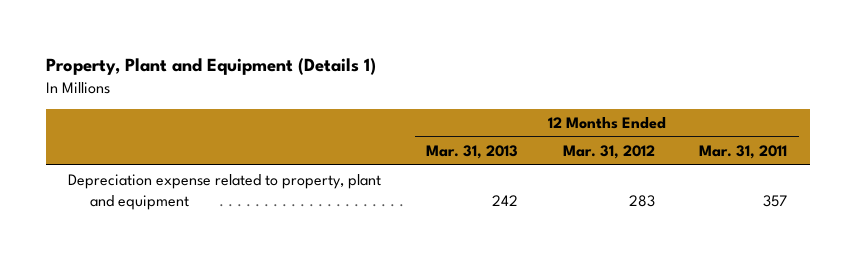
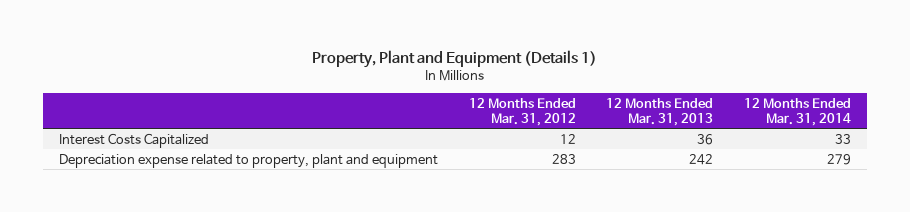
[699,145,788,160] Mar. 31, 2011 -> none
none -> [744,97,852,126] 12 Months Ended Mar. 31, 2014
none -> [58,132,209,148] Interest Costs Capitalized

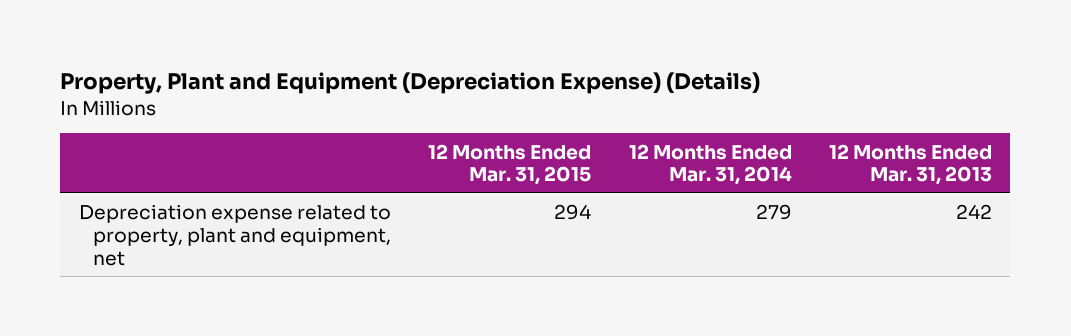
[312,50,598,69] Property, Plant and Equipment (Details 1) -> [60,72,761,95] Property, Plant and Equipment (Depreciation Expense) (Details)
[468,97,576,126] 12 Months Ended Mar. 31, 2012 -> none
none -> [428,143,592,186] 12 Months Ended Mar. 31, 2015
[58,132,209,148] Interest Costs Capitalized -> none
[58,153,438,168] Depreciation expense related to property, plant and equipment -> [78,204,391,266] Depreciation expense related to property, plant and equipment, net

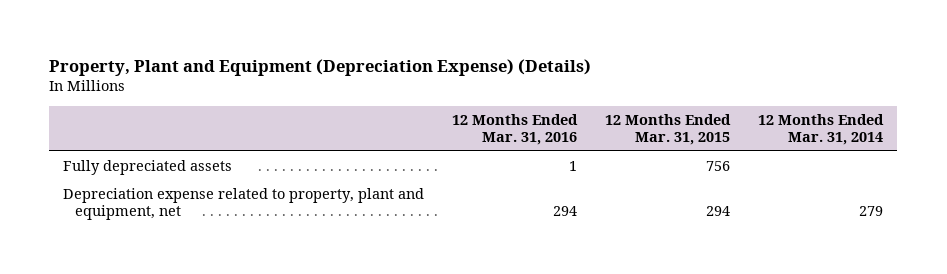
[828,143,992,186] 12 Months Ended Mar. 31, 2013 -> none
none -> [452,113,579,146] 12 Months Ended Mar. 31, 2016
none -> [63,160,233,176] Fully depreciated assets

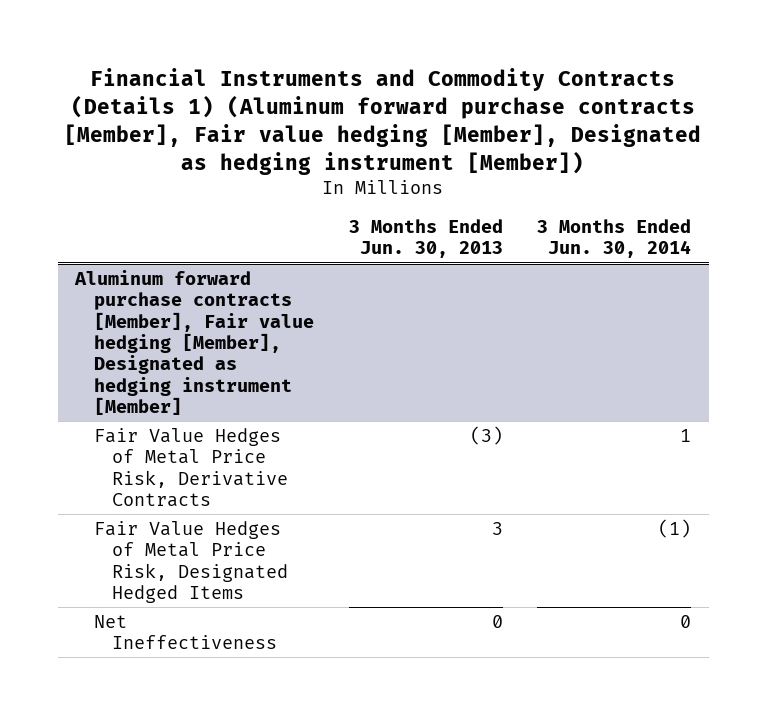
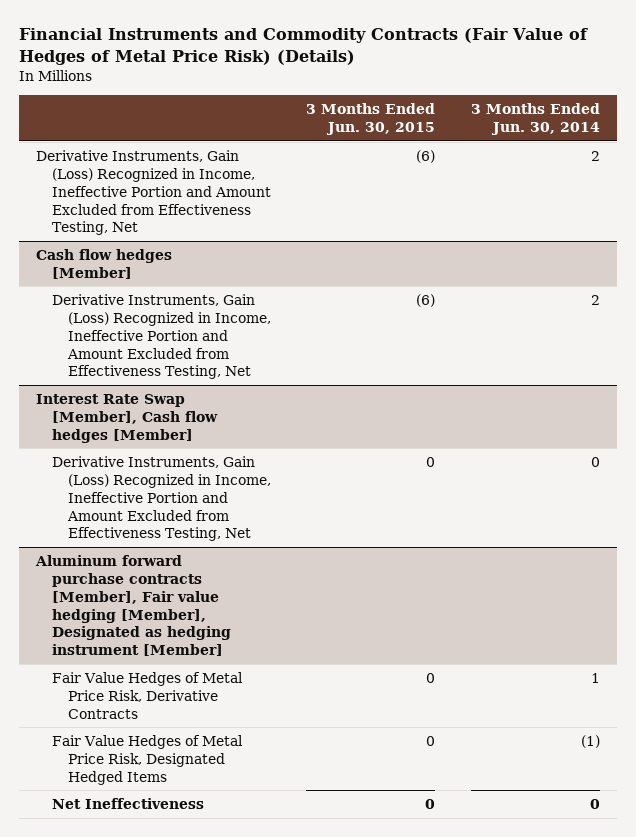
[64,68,702,175] Financial Instruments and Commodity Contracts (Details 1) (Aluminum forward purchase contracts [Member], Fair value hedging [Member], Designated as hedging instrument [Member]) -> [18,28,588,66] Financial Instruments and Commodity Contracts (Fair Value of Hedges of Metal Price Risk) (Details)
[348,219,503,259] 3 Months Ended Jun. 30, 2013 -> none
none -> [306,103,436,135] 3 Months Ended Jun. 30, 2015
none -> [36,149,272,236] Derivative Instruments, Gain (Loss) Recognized in Income, Ineffective Portion and Amount Excluded from Effectiveness Testing, Net
none -> [36,248,173,279] Cash flow hedges [Member]
none -> [52,293,271,380] Derivative Instruments, Gain (Loss) Recognized in Income, Ineffective Portion and Amount Excluded from Effectiveness Testing, Net
none -> [36,393,219,443] Interest Rate Swap [Member], Cash flow hedges [Member]
none -> [52,455,271,542] Derivative Instruments, Gain (Loss) Recognized in Income, Ineffective Portion and Amount Excluded from Effectiveness Testing, Net

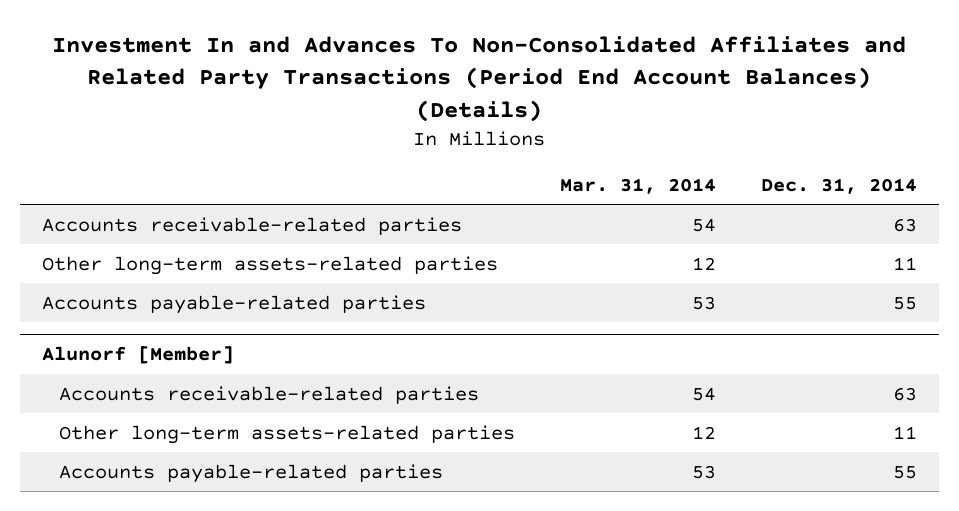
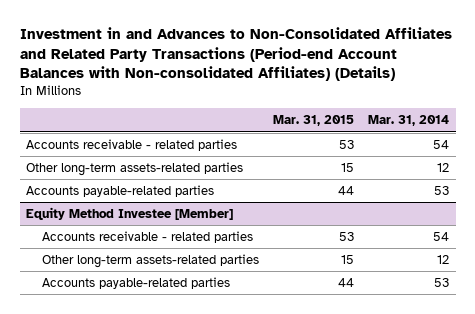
[52,36,907,122] Investment In and Advances To Non-Consolidated Affiliates and Related Party Transactions (Period End Account Balances) (Details) -> [19,27,452,82] Investment in and Advances to Non-Consolidated Affiliates and Related Party Transactions (Period-end Account Balances with Non-consolidated Affiliates) (Details)
[760,177,917,194] Dec. 31, 2014 -> none
none -> [273,115,355,127] Mar. 31, 2015
[42,216,463,235] Accounts receivable-related parties -> [26,139,238,152] Accounts receivable - related parties
[42,346,235,365] Alunorf [Member] -> [26,207,234,221] Equity Method Investee [Member]
[58,385,479,404] Accounts receivable-related parties -> [42,231,254,244] Accounts receivable - related parties

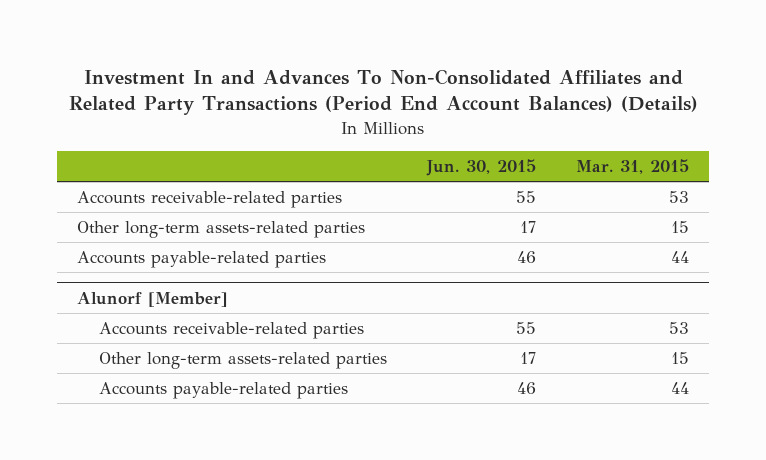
[19,27,452,82] Investment in and Advances to Non-Consolidated Affiliates and Related Party Transactions (Period-end Account Balances with Non-consolidated Affiliates) (Details) -> [69,68,699,116] Investment In and Advances To Non-Consolidated Affiliates and Related Party Transactions (Period End Account Balances) (Details)
[367,115,449,127] Mar. 31, 2014 -> none
none -> [426,158,537,176] Jun. 30, 2015
[26,139,238,152] Accounts receivable - related parties -> [77,191,343,209] Accounts receivable-related parties
[26,207,234,221] Equity Method Investee [Member] -> [77,291,229,307] Alunorf [Member]
[42,231,254,244] Accounts receivable - related parties -> [99,322,365,340] Accounts receivable-related parties

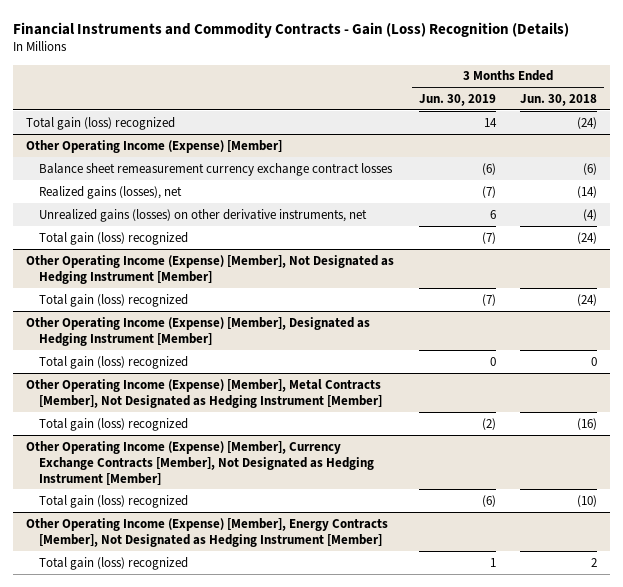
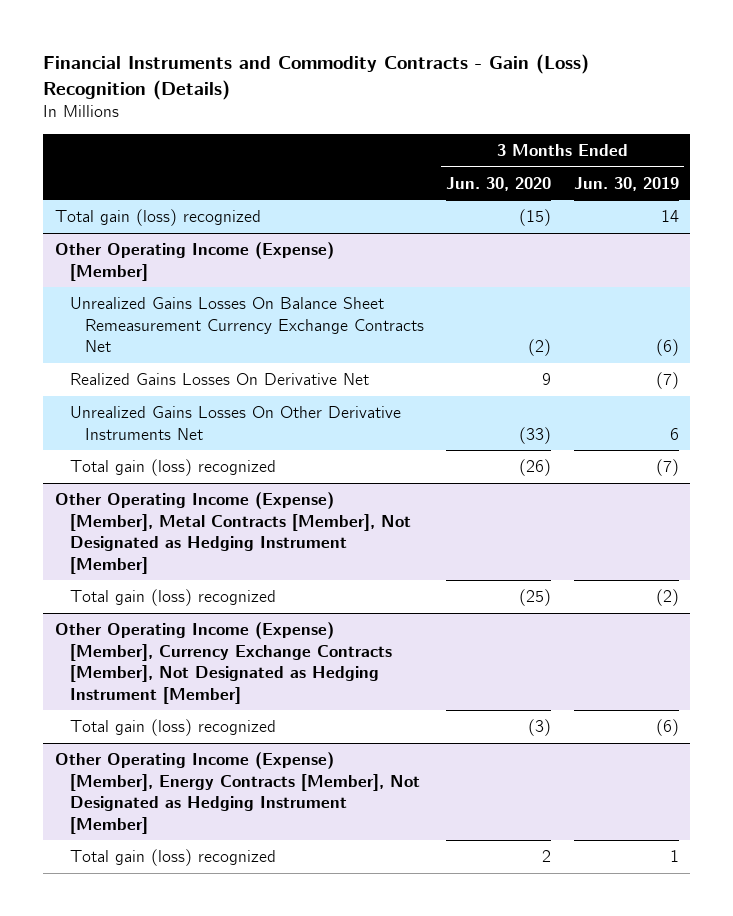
[520,93,598,106] Jun. 30, 2018 -> none
none -> [446,176,552,191] Jun. 30, 2020
[39,231,189,245] Total gain (loss) recognized -> none
[25,254,394,284] Other Operating Income (Expense) [Member], Not Designated as Hedging Instrument [Member] -> none
[39,162,394,176] Balance sheet remeasurement currency exchange contract losses -> [69,297,425,353] Unrealized Gains Losses On Balance Sheet Remeasurement Currency Exchange Contracts Net
[39,185,183,199] Realized gains (losses), net -> [69,373,369,386] Realized Gains Losses On Derivative Net
[39,208,368,222] Unrealized gains (losses) on other derivative instruments, net -> [69,406,401,440] Unrealized Gains Losses On Other Derivative Instruments Net
[25,316,370,346] Other Operating Income (Expense) [Member], Designated as Hedging Instrument [Member] -> none
[39,355,189,369] Total gain (loss) recognized -> none

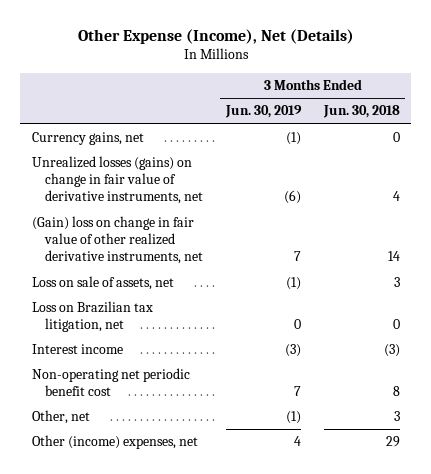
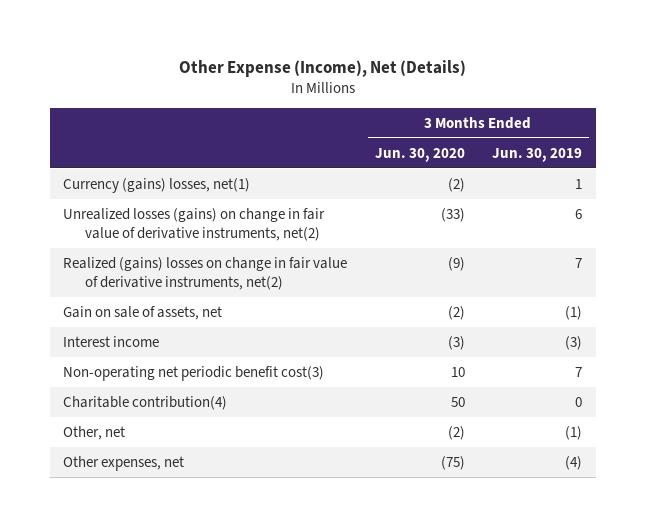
[322,105,400,119] Jun. 30, 2018 -> none
none -> [374,147,465,162] Jun. 30, 2020
[31,301,153,333] Loss on Brazilian tax litigation, net -> none
[31,132,144,146] Currency gains, net -> [63,177,251,193] Currency (gains) losses, net(1)
[286,132,302,146] (1) -> [575,178,583,189] 1
[31,156,204,205] Unrealized losses (gains) on change in fair value of derivative instruments, net -> [63,207,326,242] Unrealized losses (gains) on change in fair value of derivative instruments, net(2)
[284,190,302,205] (6) -> [575,208,583,219] 6
[31,216,204,265] (Gain) loss on change in fair value of other realized derivative instruments, net -> [63,256,348,291] Realized (gains) losses on change in fair value of derivative instruments, net(2)
[31,276,174,291] Loss on sale of assets, net -> [63,305,223,320] Gain on sale of assets, net
[31,368,190,397] Non-operating net periodic benefit cost -> [63,365,325,381] Non-operating net periodic benefit cost(3)
none -> [63,395,228,410] Charitable contribution(4)
[31,435,198,450] Other (income) expenses, net -> [63,455,185,471] Other expenses, net
[294,436,302,447] 4 -> [565,455,583,470] (4)

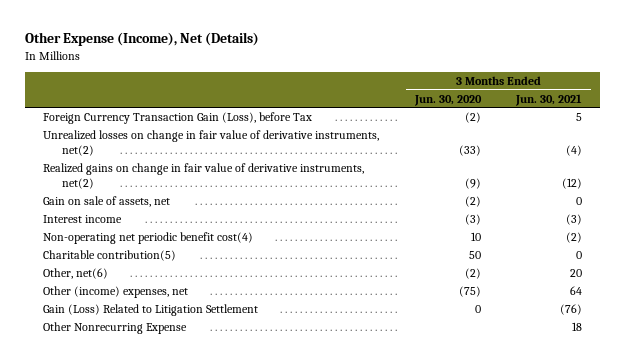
[492,147,583,162] Jun. 30, 2019 -> none
none -> [515,93,583,106] Jun. 30, 2021
[63,177,251,193] Currency (gains) losses, net(1) -> none
none -> [42,112,312,125] Foreign Currency Transaction Gain (Loss), before Tax
[63,207,326,242] Unrealized losses (gains) on change in fair value of derivative instruments, net(2) -> [42,130,379,156] Unrealized losses on change in fair value of derivative instruments, net(2)
[63,256,348,291] Realized (gains) losses on change in fair value of derivative instruments, net(2) -> [42,163,364,189] Realized gains on change in fair value of derivative instruments, net(2)
[63,365,325,381] Non-operating net periodic benefit cost(3) -> [42,232,253,245] Non-operating net periodic benefit cost(4)
[63,395,228,410] Charitable contribution(4) -> [42,250,176,262] Charitable contribution(5)
[63,425,126,440] Other, net -> [42,268,108,280] Other, net(6)
[63,455,185,471] Other expenses, net -> [42,286,188,299] Other (income) expenses, net
none -> [42,304,258,317] Gain (Loss) Related to Litigation Settlement
none -> [42,322,187,335] Other Nonrecurring Expense

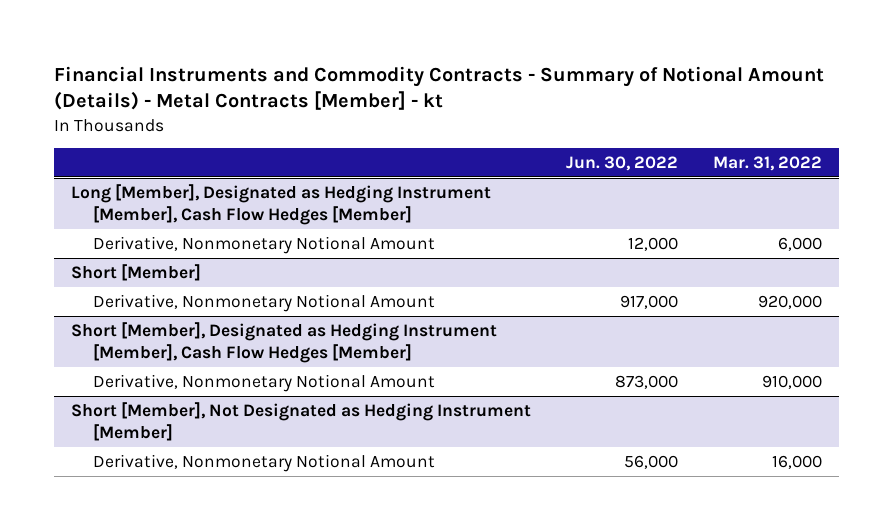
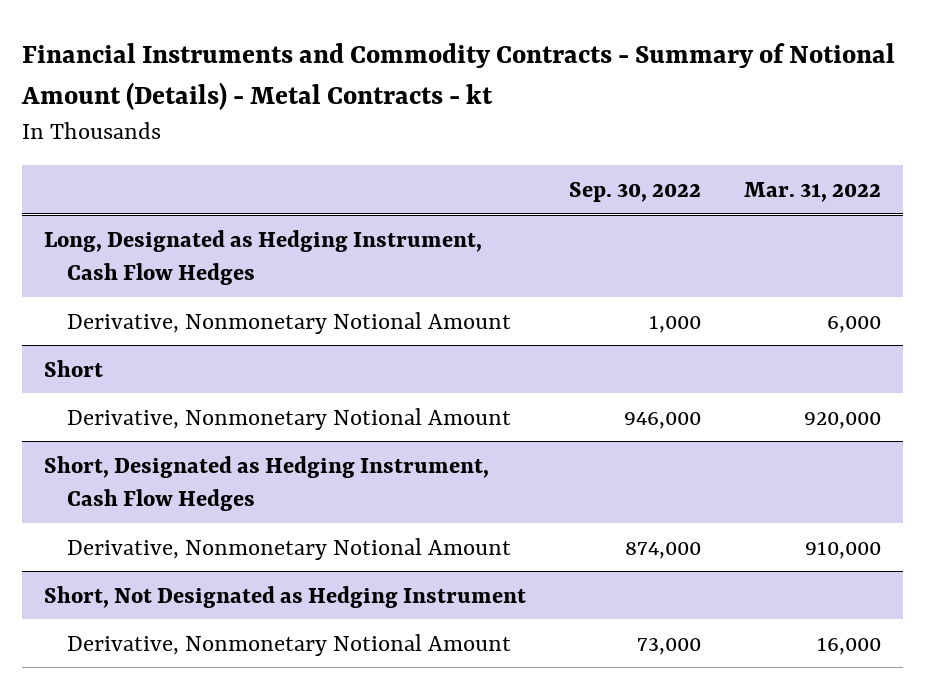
[53,65,824,111] Financial Instruments and Commodity Contracts - Summary of Notional Amount (Details) - Metal Contracts [Member] - kt -> [21,43,896,110] Financial Instruments and Commodity Contracts - Summary of Notional Amount (Details) - Metal Contracts - kt
[566,155,679,171] Jun. 30, 2022 -> none
none -> [568,181,701,202] Sep. 30, 2022
[71,183,492,225] Long [Member], Designated as Hedging Instrument [Member], Cash Flow Hedges [Member] -> [43,229,482,286] Long, Designated as Hedging Instrument, Cash Flow Hedges
[71,263,202,281] Short [Member] -> [43,359,103,377] Short
[71,321,498,363] Short [Member], Designated as Hedging Instrument [Member], Cash Flow Hedges [Member] -> [43,455,489,512] Short, Designated as Hedging Instrument, Cash Flow Hedges
[71,401,532,441] Short [Member], Not Designated as Hedging Instrument [Member] -> [43,585,526,608] Short, Not Designated as Hedging Instrument

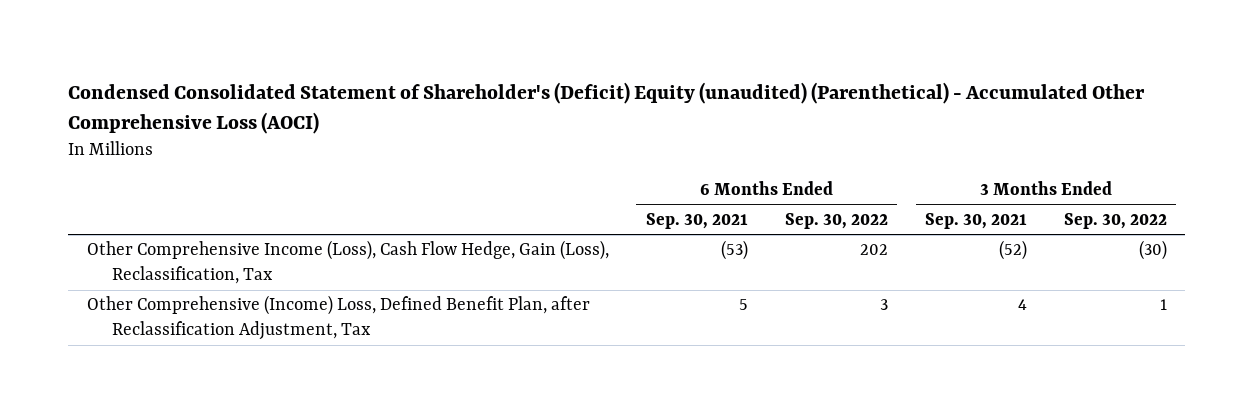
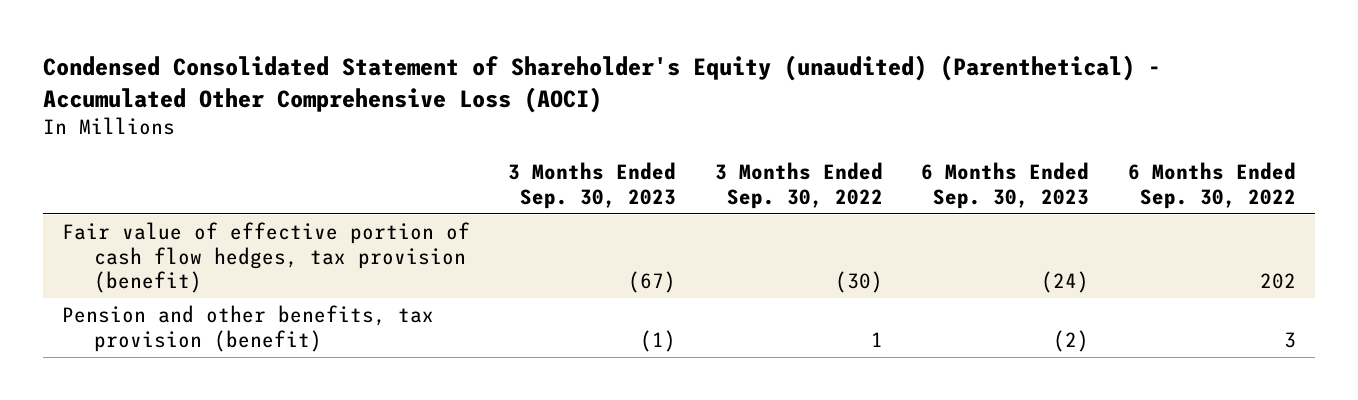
[68,81,1146,134] Condensed Consolidated Statement of Shareholder's (Deficit) Equity (unaudited) (Parenthetical) - Accumulated Other Comprehensive Loss (AOCI) -> [42,54,1161,113] Condensed Consolidated Statement of Shareholder's Equity (unaudited) (Parenthetical) - Accumulated Other Comprehensive Loss (AOCI)
[645,213,748,230] Sep. 30, 2021 -> none
[924,213,1027,230] Sep. 30, 2021 -> none
none -> [508,162,677,209] 3 Months Ended Sep. 30, 2023
none -> [921,162,1090,209] 6 Months Ended Sep. 30, 2023
[86,240,609,285] Other Comprehensive Income (Loss), Cash Flow Hedge, Gain (Loss), Reclassification, Tax -> [62,222,471,294] Fair value of effective portion of cash flow hedges, tax provision (benefit)
[86,295,590,341] Other Comprehensive (Income) Loss, Defined Benefit Plan, after Reclassification Adjustment, Tax -> [62,305,435,352] Pension and other benefits, tax provision (benefit)

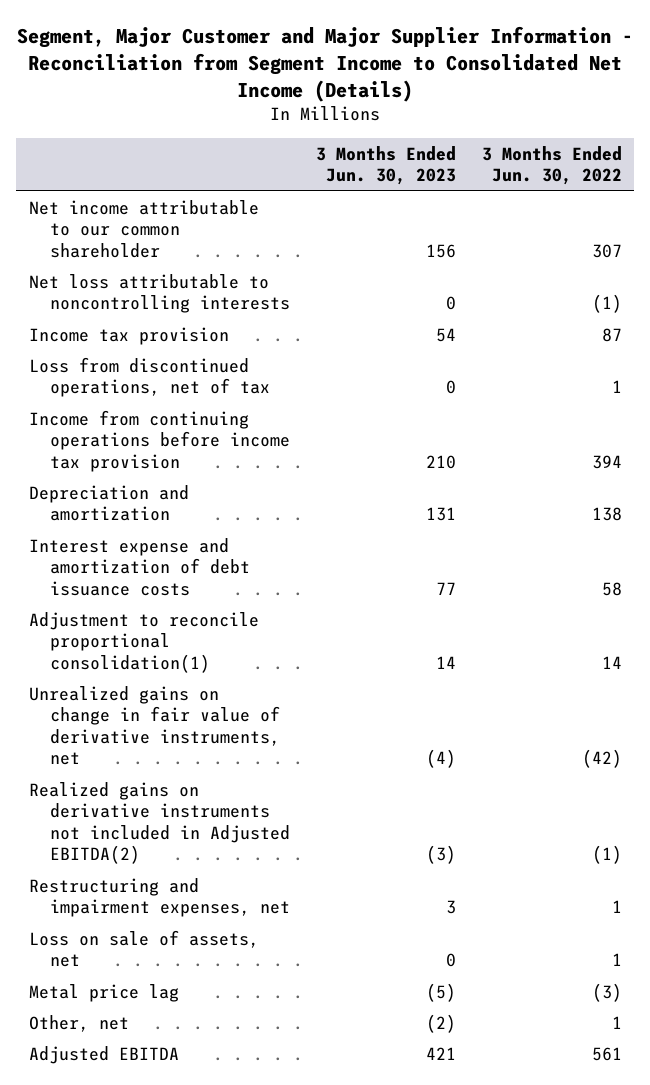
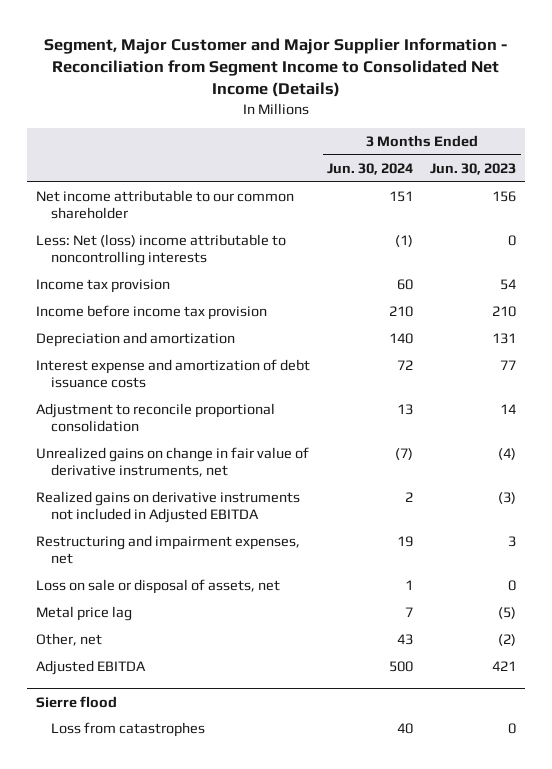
[481,145,622,186] 3 Months Ended Jun. 30, 2022 -> none
none -> [327,162,414,175] Jun. 30, 2024
[28,273,290,314] Net loss attributable to noncontrolling interests -> [36,234,287,267] Less: Net (loss) income attributable to noncontrolling interests
[28,356,270,398] Loss from discontinued operations, net of tax -> none
[28,409,290,472] Income from continuing operations before income tax provision -> [36,305,268,321] Income before income tax provision
[28,611,259,673] Adjustment to reconcile proportional consolidation(1) -> [36,403,276,433] Adjustment to reconcile proportional consolidation
[28,781,290,865] Realized gains on derivative instruments not included in Adjusted EBITDA(2) -> [36,491,301,524] Realized gains on derivative instruments not included in Adjusted EBITDA
[28,929,259,968] Loss on sale of assets, net -> [36,579,281,595] Loss on sale or disposal of assets, net
none -> [36,695,118,708] Sierre flood
none -> [50,722,205,738] Loss from catastrophes

